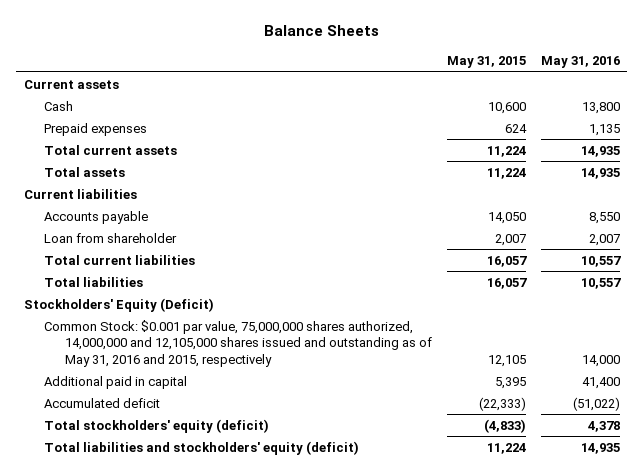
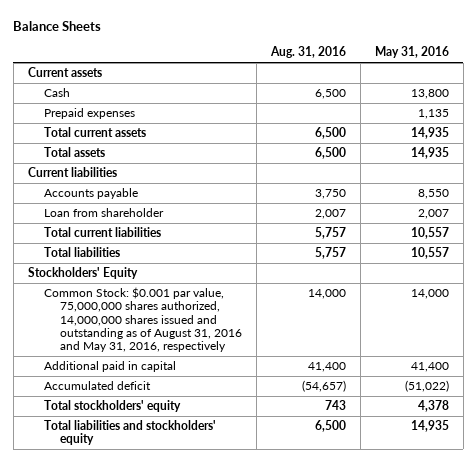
[446,56,526,69] May 31, 2015 -> none
none -> [269,46,346,59] Aug. 31, 2016
[23,297,214,312] Stockholders' Equity (Deficit) -> [27,267,138,280] Stockholders' Equity
[44,319,432,367] Common Stock: $0.001 par value, 75,000,000 shares authorized, 14,000,000 and 12,105,000 shares issued and outstanding as of May 31, 2016 and 2015, respectively -> [43,287,242,353] Common Stock: $0.001 par value, 75,000,000 shares authorized, 14,000,000 shares issued and outstanding as of August 31, 2016 and May 31, 2016, respectively
[44,418,270,433] Total stockholders' equity (deficit) -> [43,400,181,413] Total stockholders' equity
[44,440,360,455] Total liabilities and stockholders' equity (deficit) -> [43,420,216,446] Total liabilities and stockholders' equity

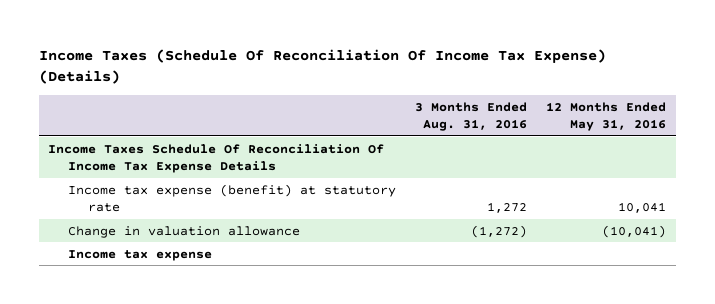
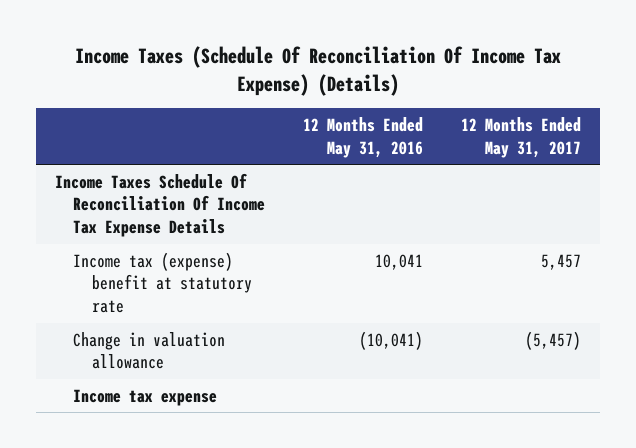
[415,101,528,132] 3 Months Ended Aug. 31, 2016 -> none
none -> [460,117,581,158] 12 Months Ended May 31, 2017
[68,183,397,213] Income tax expense (benefit) at statutory rate -> [73,251,252,314] Income tax (expense) benefit at statutory rate

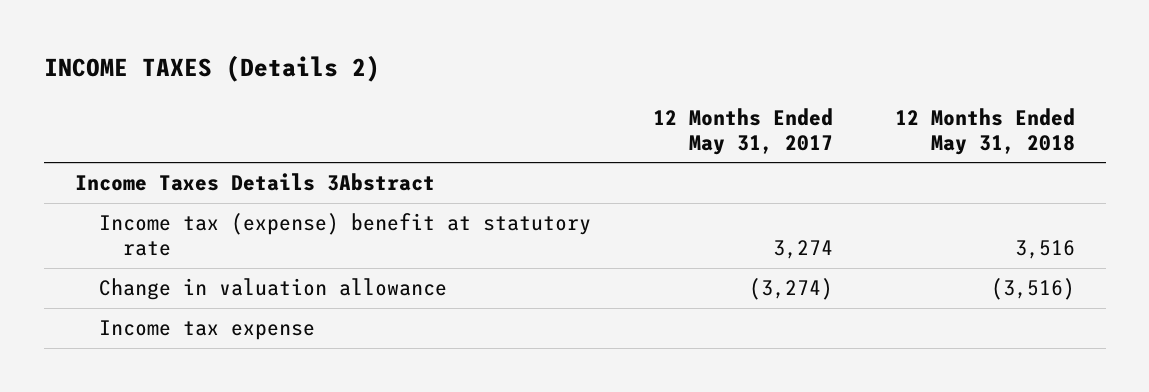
[74,46,561,96] Income Taxes (Schedule Of Reconciliation Of Income Tax Expense) (Details) -> [43,55,380,83] INCOME TAXES (Details 2)
[303,117,424,158] 12 Months Ended May 31, 2016 -> none
none -> [894,107,1075,155] 12 Months Ended May 31, 2018
[54,172,266,238] Income Taxes Schedule Of Reconciliation Of Income Tax Expense Details -> none
none -> [74,173,435,192] Income Taxes Details 3Abstract
[540,253,581,270] 5,457 -> [772,240,833,260] 3,274
[524,330,581,350] (5,457) -> [748,278,833,301] (3,274)

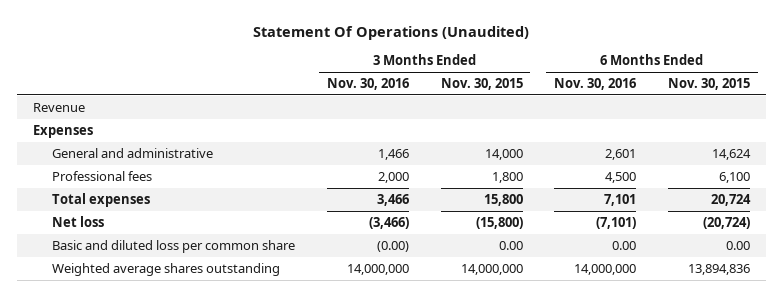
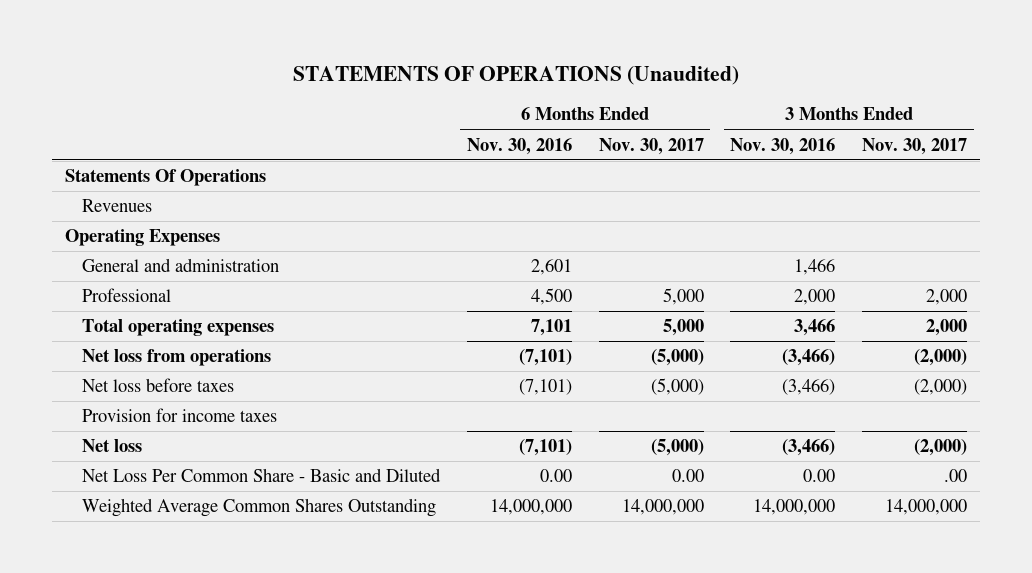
[253,25,530,40] Statement Of Operations (Unaudited) -> [293,65,740,85] STATEMENTS OF OPERATIONS (Unaudited)
[440,78,523,91] Nov. 30, 2015 -> none
[667,78,750,91] Nov. 30, 2015 -> none
none -> [598,137,704,155] Nov. 30, 2017
none -> [862,137,968,155] Nov. 30, 2017
none -> [64,169,266,187] Statements Of Operations
[32,102,85,112] Revenue -> [82,199,153,213] Revenues
[32,124,93,138] Expenses -> [64,229,220,247] Operating Expenses
[52,147,214,158] General and administrative -> [82,258,280,273] General and administration
[52,170,153,181] Professional fees -> [82,288,172,303] Professional
[52,192,151,207] Total expenses -> [82,319,275,337] Total operating expenses
none -> [82,349,272,367] Net loss from operations
none -> [82,378,235,393] Net loss before taxes
none -> [82,408,278,423] Provision for income taxes
[52,239,296,253] Basic and diluted loss per common share -> [82,468,442,483] Net Loss Per Common Share - Basic and Diluted
[376,240,409,252] (0.00) -> [803,469,836,483] 0.00
[52,262,281,276] Weighted average shares outstanding -> [82,498,437,518] Weighted Average Common Shares Outstanding

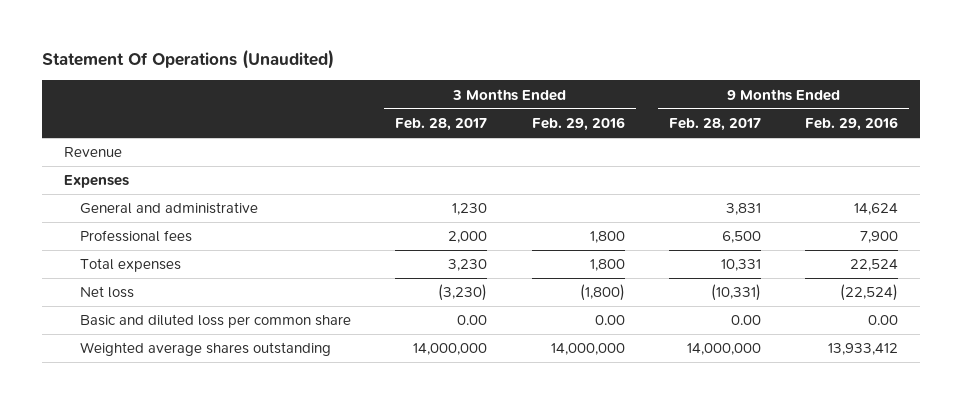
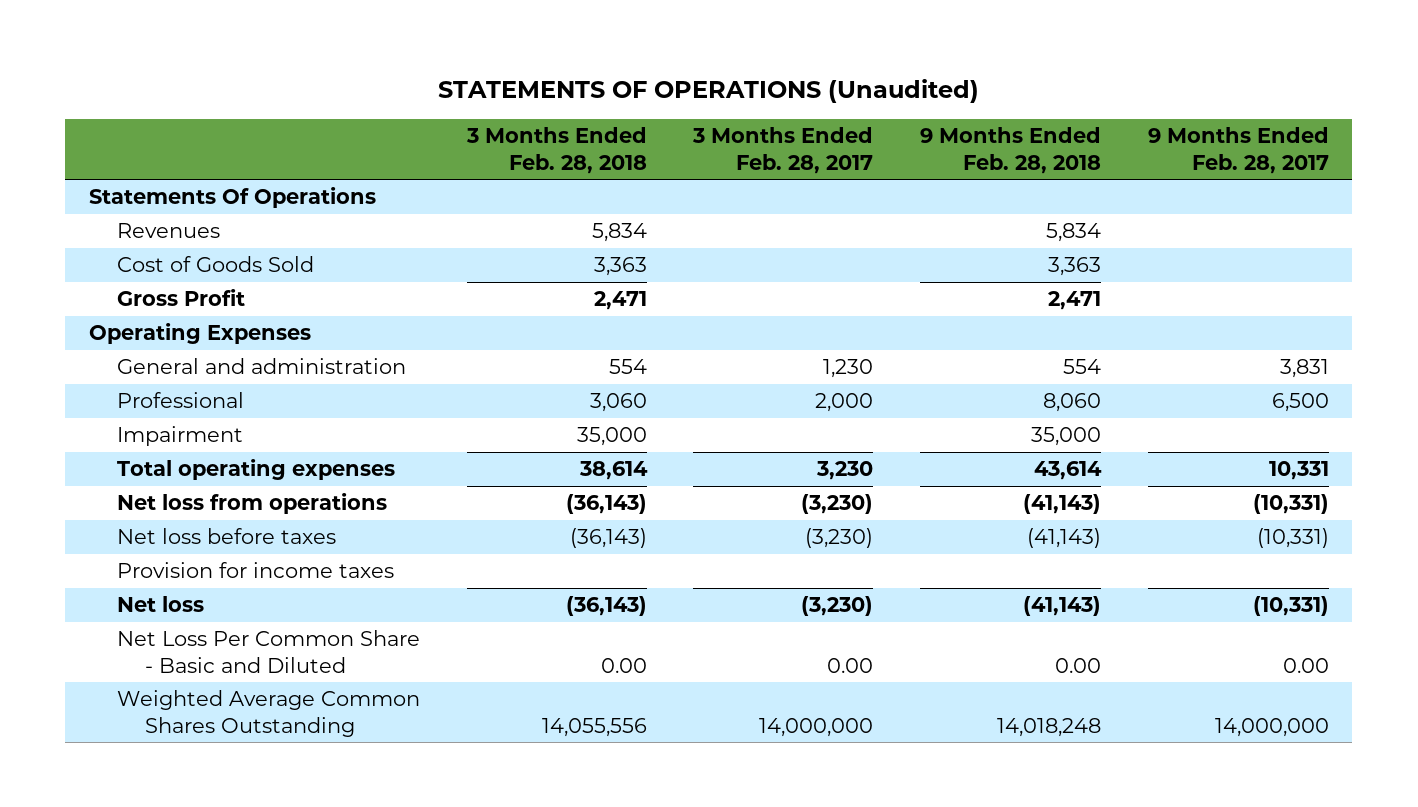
[42,49,335,70] Statement Of Operations (Unaudited) -> [437,78,979,103] STATEMENTS OF OPERATIONS (Unaudited)
[531,117,625,132] Feb. 29, 2016 -> none
[805,117,899,132] Feb. 29, 2016 -> none
none -> [465,127,647,174] 3 Months Ended Feb. 28, 2018
none -> [920,127,1102,174] 9 Months Ended Feb. 28, 2018
none -> [88,187,376,209] Statements Of Operations
[64,147,123,158] Revenue -> [116,223,220,239] Revenues
none -> [116,256,314,273] Cost of Goods Sold
none -> [116,289,245,307] Gross Profit
[64,175,130,189] Expenses -> [88,323,311,345] Operating Expenses
[80,202,259,215] General and administrative -> [116,358,406,375] General and administration
[80,230,193,243] Professional fees -> [116,392,244,409] Professional
none -> [116,426,243,447] Impairment
[80,258,182,273] Total expenses -> [116,459,395,481] Total operating expenses
none -> [116,493,387,515] Net loss from operations
none -> [116,528,336,545] Net loss before taxes
none -> [116,562,394,579] Provision for income taxes
[80,314,352,329] Basic and diluted loss per common share -> [116,630,420,673] Net Loss Per Common Share - Basic and Diluted
[80,342,332,357] Weighted average shares outstanding -> [116,690,420,737] Weighted Average Common Shares Outstanding

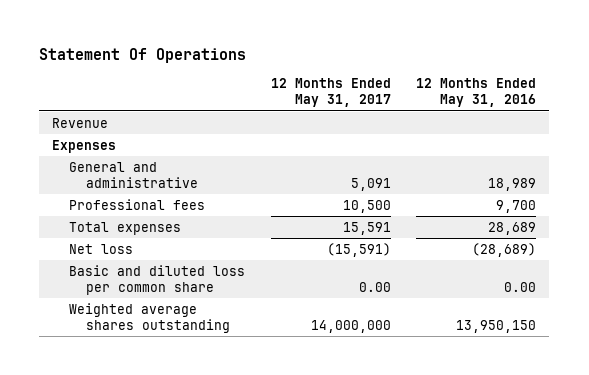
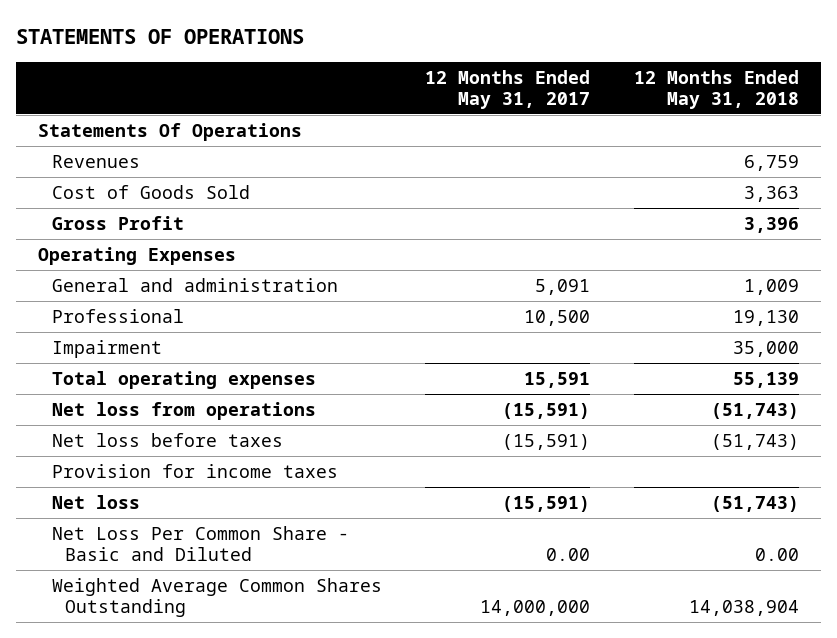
[39,47,247,63] Statement Of Operations -> [16,29,305,45] STATEMENTS OF OPERATIONS
[416,78,537,108] 12 Months Ended May 31, 2016 -> none
none -> [634,69,800,109] 12 Months Ended May 31, 2018
none -> [38,122,303,141] Statements Of Operations
[52,117,109,128] Revenue -> [51,154,140,168] Revenues
none -> [51,184,250,199] Cost of Goods Sold
none -> [51,215,184,230] Gross Profit
[52,139,117,153] Expenses -> [38,246,237,265] Operating Expenses
[69,161,199,188] General and administrative -> [51,277,338,292] General and administration
[69,198,206,210] Professional fees -> [51,308,184,323] Professional
none -> [51,339,162,358] Impairment
[69,221,182,235] Total expenses -> [51,370,316,389] Total operating expenses
none -> [51,401,316,420] Net loss from operations
none -> [51,432,283,447] Net loss before taxes
none -> [51,463,338,478] Provision for income taxes
[69,264,246,295] Basic and diluted loss per common share -> [51,525,349,561] Net Loss Per Common Share - Basic and Diluted
[69,302,231,333] Weighted average shares outstanding -> [51,577,382,617] Weighted Average Common Shares Outstanding

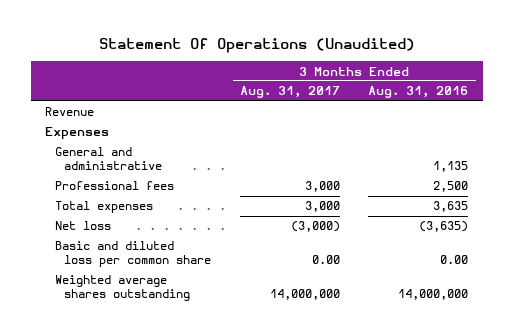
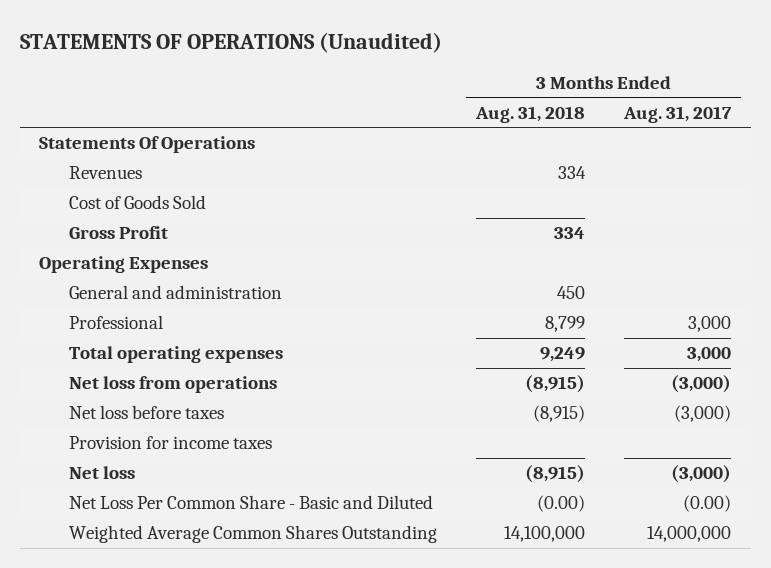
[98,38,415,54] Statement Of Operations (Unaudited) -> [19,32,442,54] STATEMENTS OF OPERATIONS (Unaudited)
[368,86,469,99] Aug. 31, 2016 -> none
none -> [474,106,585,124] Aug. 31, 2018
none -> [39,136,256,154] Statements Of Operations
[44,107,94,117] Revenue -> [68,166,142,180] Revenues
none -> [68,195,206,210] Cost of Goods Sold
none -> [68,226,168,240] Gross Profit
[44,127,109,140] Expenses -> [39,256,209,274] Operating Expenses
[54,147,163,171] General and administrative -> [68,285,282,300] General and administration
[54,181,174,191] Professional fees -> [68,315,163,330] Professional
[54,201,153,214] Total expenses -> [68,346,283,364] Total operating expenses
none -> [68,376,277,394] Net loss from operations
none -> [68,405,224,420] Net loss before taxes
none -> [68,436,272,450] Provision for income taxes
[54,241,212,268] Basic and diluted loss per common share -> [68,495,433,510] Net Loss Per Common Share - Basic and Diluted
[311,255,340,265] 0.00 -> [683,495,732,513] (0.00)
[54,275,191,302] Weighted average shares outstanding -> [68,525,437,544] Weighted Average Common Shares Outstanding

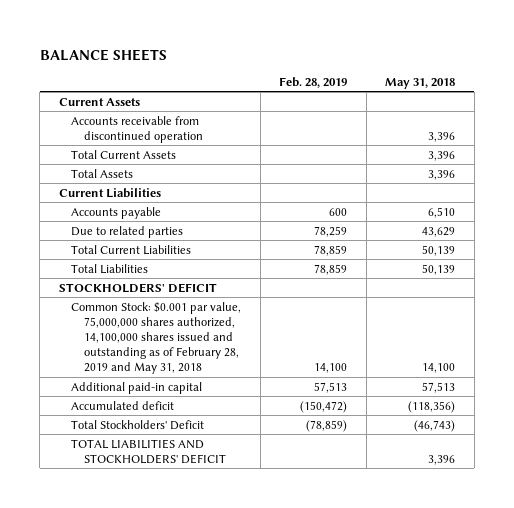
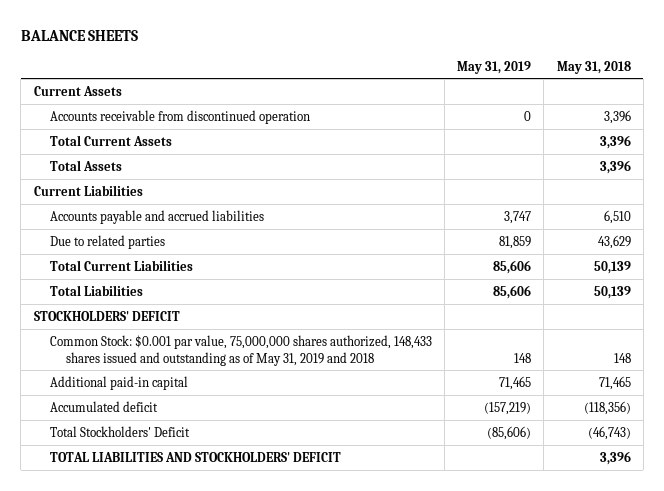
[279,76,348,88] Feb. 28, 2019 -> none
none -> [457,60,532,74] May 31, 2019
[71,206,162,219] Accounts payable -> [49,209,264,224] Accounts payable and accrued liabilities
[71,301,242,375] Common Stock: $0.001 par value, 75,000,000 shares authorized, 14,100,000 shares issued and outstanding as of February 28, 2019 and May 31, 2018 -> [49,334,432,366] Common Stock: $0.001 par value, 75,000,000 shares authorized, 148,433 shares issued and outstanding as of May 31, 2019 and 2018
[422,363,456,374] 14,100 -> [613,352,631,363] 148
[422,381,456,393] 57,513 -> [598,375,631,390] 71,465

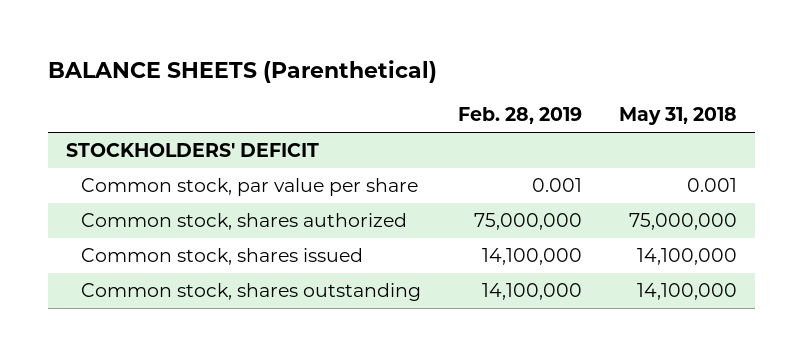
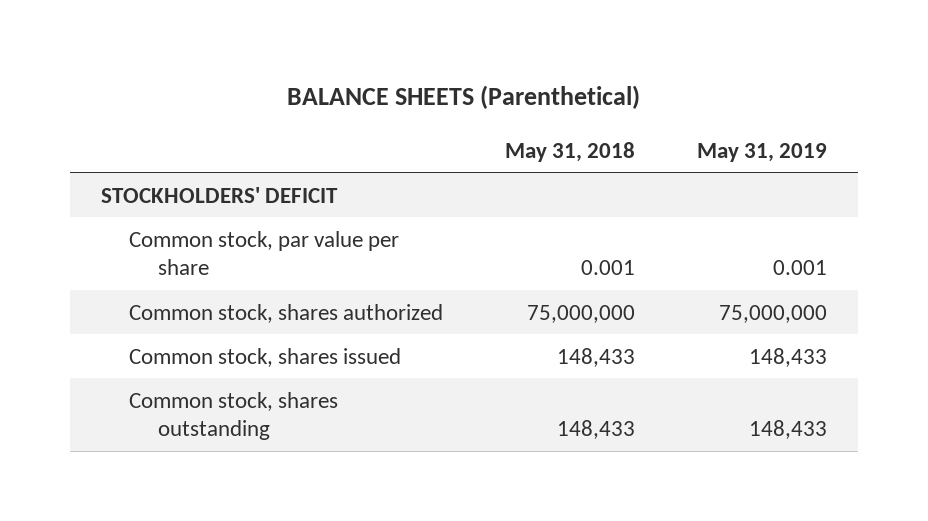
[458,107,583,125] Feb. 28, 2019 -> none
none -> [697,142,828,162] May 31, 2019
[636,248,737,266] 14,100,000 -> [557,347,636,367] 148,433
[636,283,737,301] 14,100,000 -> [557,419,636,439] 148,433

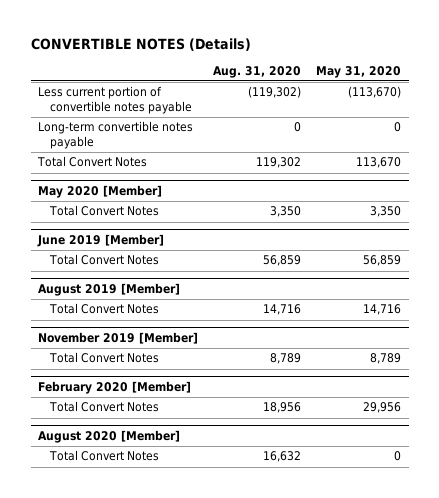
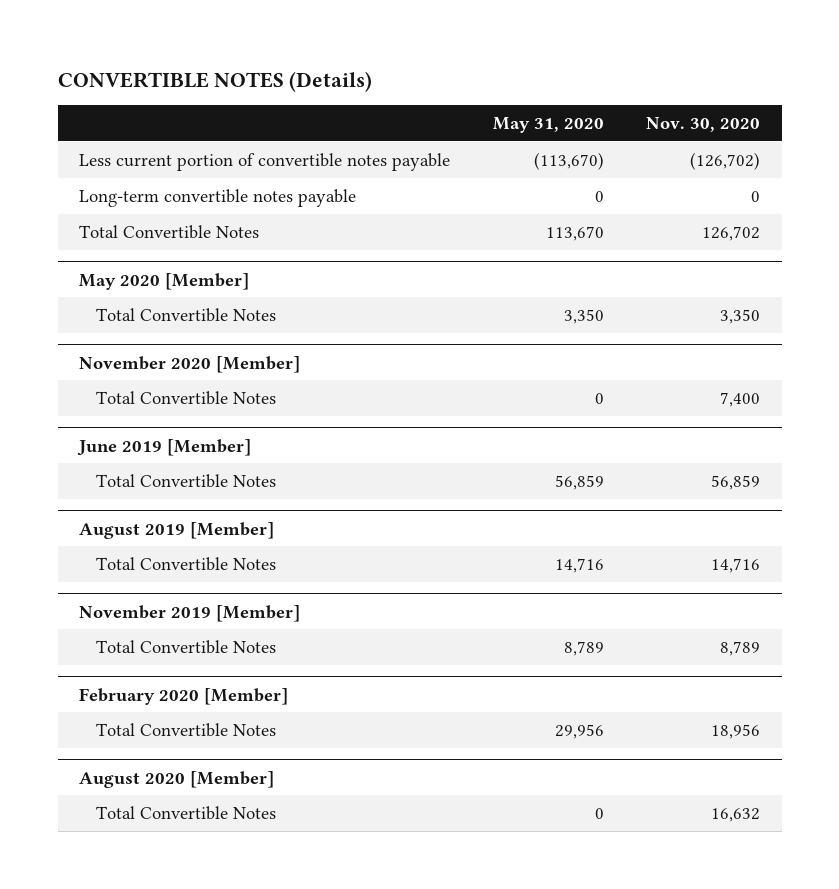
[213,65,302,78] Aug. 31, 2020 -> none
none -> [646,117,761,133] Nov. 30, 2020
[37,156,148,168] Total Convert Notes -> [78,224,259,239] Total Convertible Notes
[49,205,160,217] Total Convert Notes -> [96,307,277,322] Total Convertible Notes
none -> [78,355,300,373] November 2020 [Member]
none -> [96,390,277,405] Total Convertible Notes
[49,254,160,266] Total Convert Notes -> [96,473,277,488] Total Convertible Notes
[49,303,160,315] Total Convert Notes -> [96,556,277,571] Total Convertible Notes
[49,352,160,364] Total Convert Notes -> [96,639,277,654] Total Convertible Notes
[49,401,160,413] Total Convert Notes -> [96,722,277,737] Total Convertible Notes
[49,450,160,462] Total Convert Notes -> [96,805,277,820] Total Convertible Notes

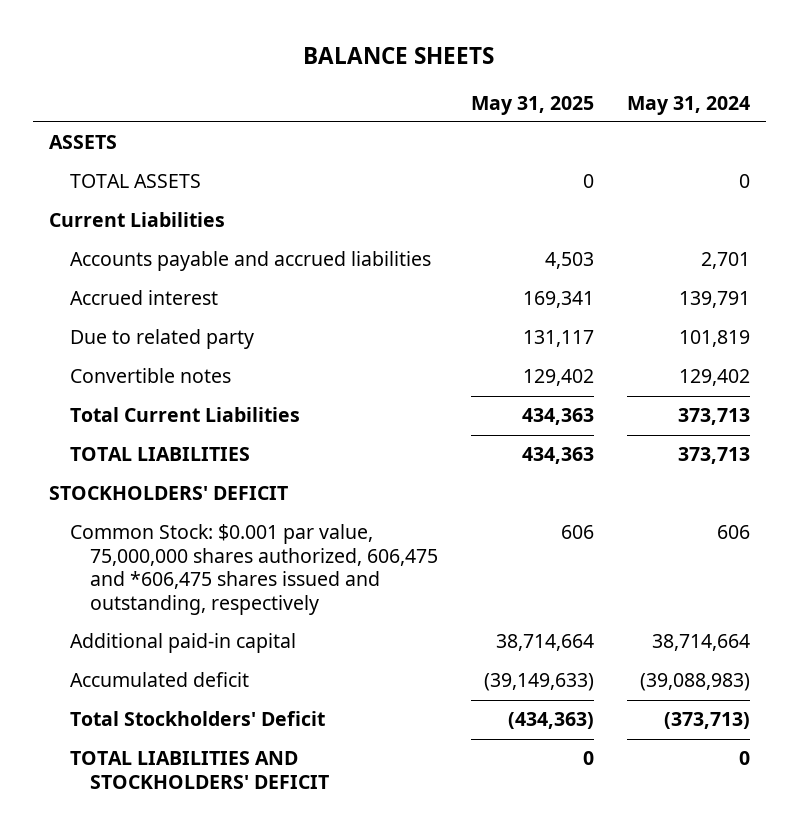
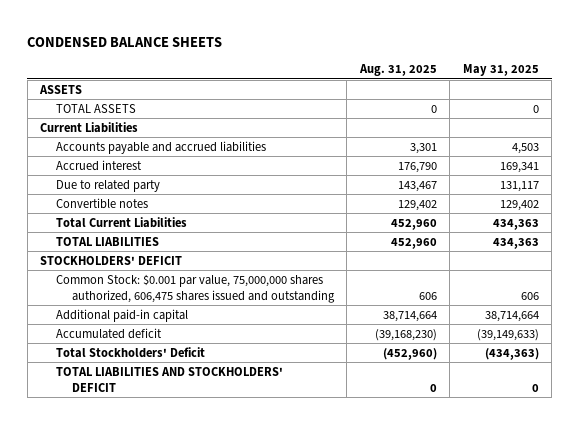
[303,46,495,64] BALANCE SHEETS -> [27,36,223,47] CONDENSED BALANCE SHEETS
[626,95,750,115] May 31, 2024 -> none
none -> [358,64,437,77] Aug. 31, 2025
[69,524,439,615] Common Stock: $0.001 par value, 75,000,000 shares authorized, 606,475 and *606,475 shares issued and outstanding, respectively -> [56,273,335,303] Common Stock: $0.001 par value, 75,000,000 shares authorized, 606,475 shares issued and outstanding

